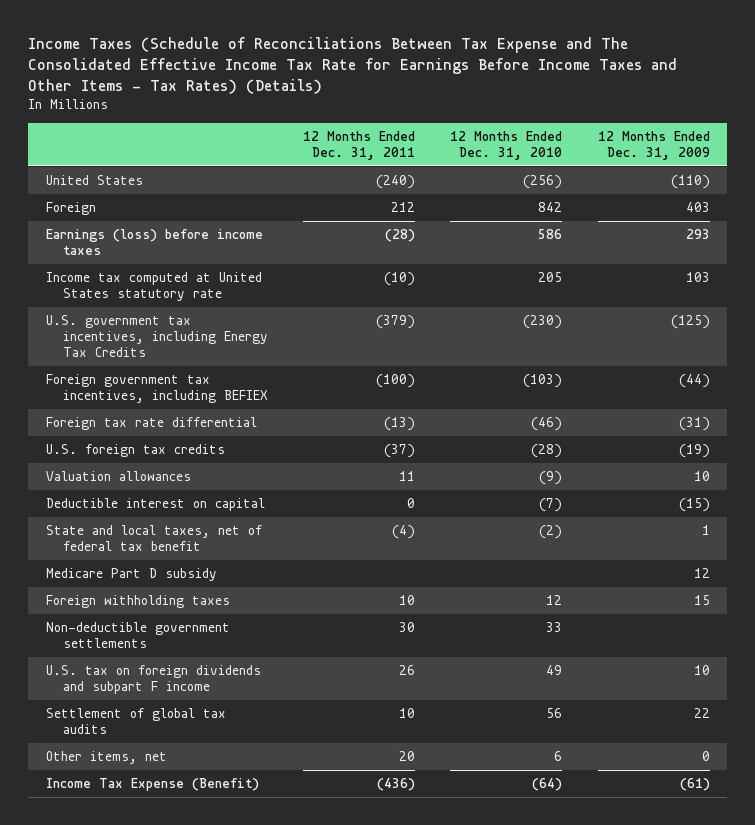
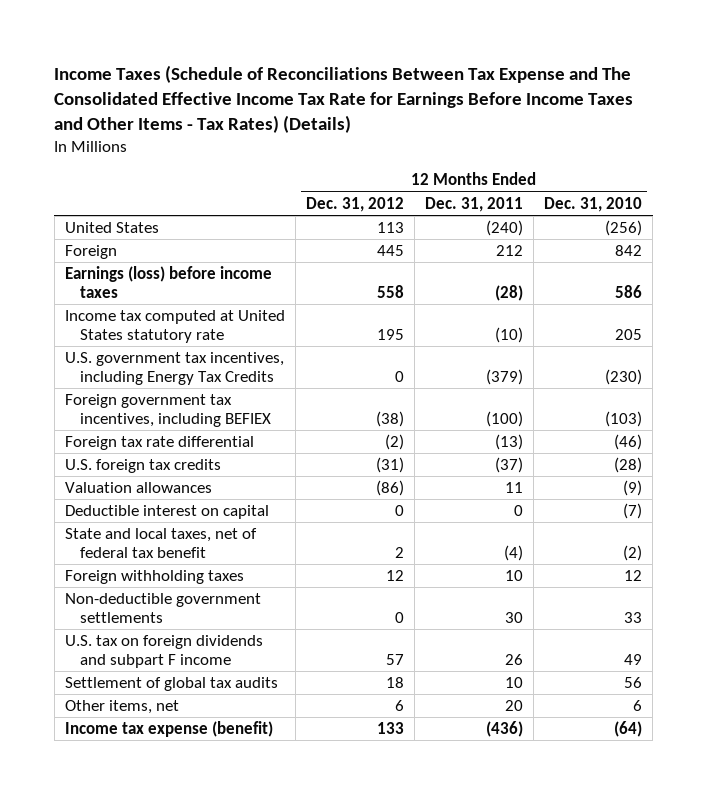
[597,130,710,161] 12 Months Ended Dec. 31, 2009 -> none
none -> [305,196,404,212] Dec. 31, 2012
[45,567,217,581] Medicare Part D subsidy -> none
[45,777,259,791] Income Tax Expense (Benefit) -> [64,721,273,738] Income tax expense (benefit)

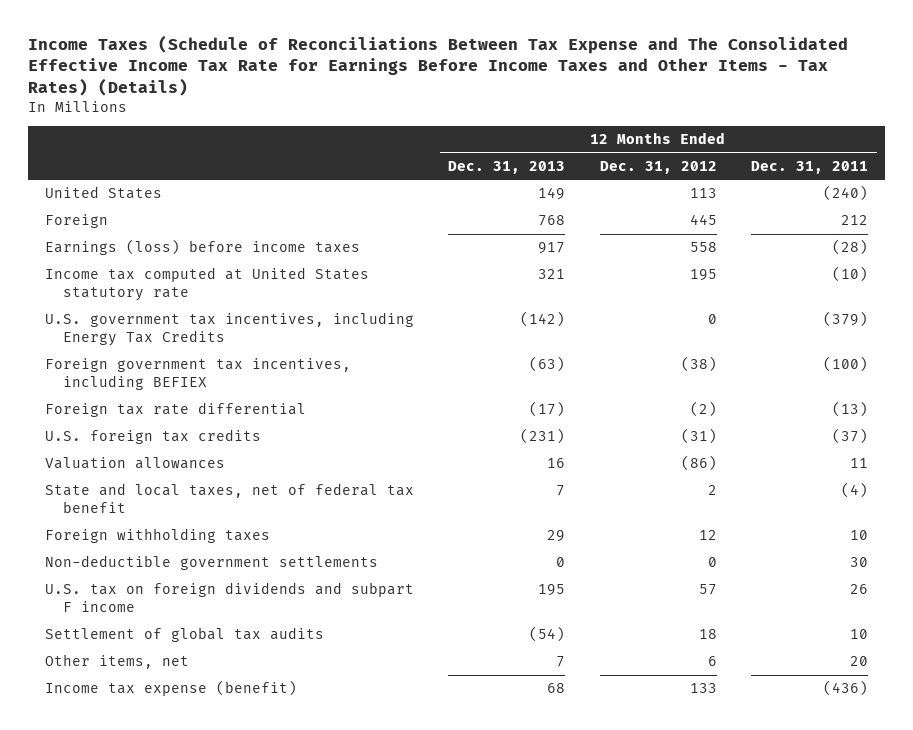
[544,196,643,212] Dec. 31, 2010 -> none
none -> [448,160,566,174] Dec. 31, 2013
[64,505,269,520] Deductible interest on capital -> none

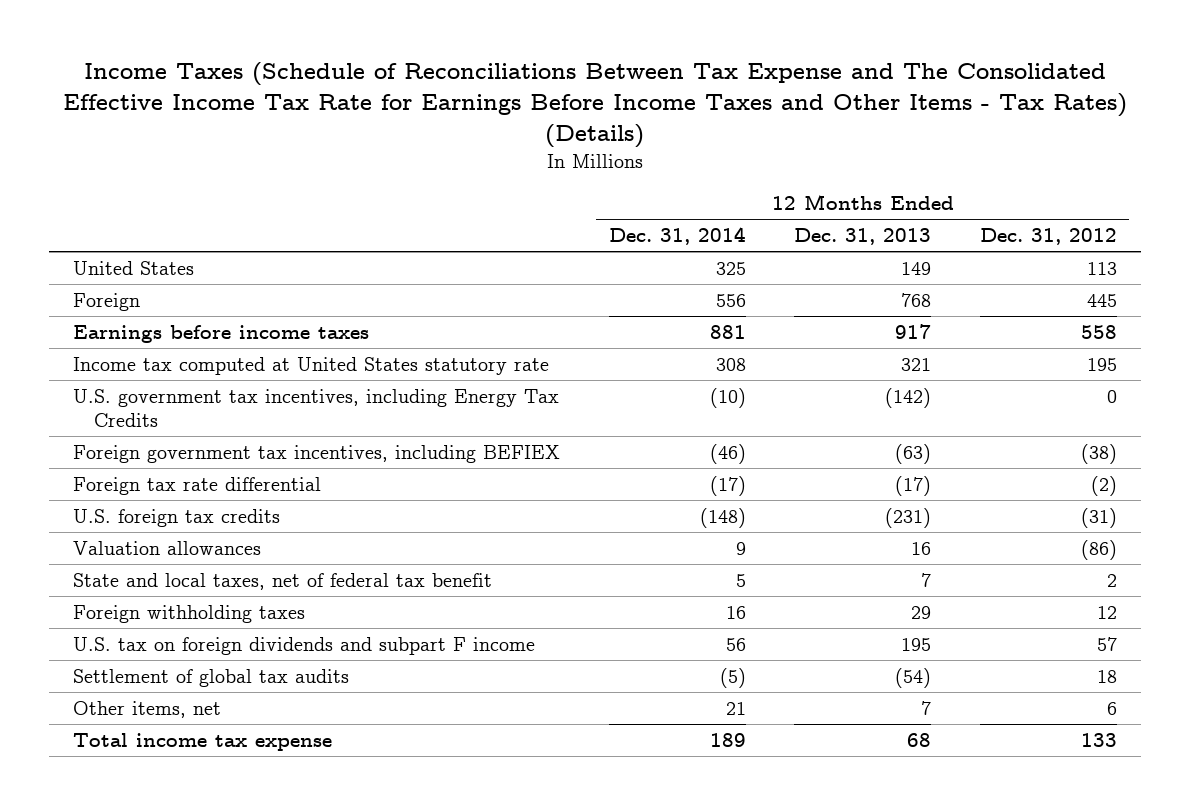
[751,160,869,174] Dec. 31, 2011 -> none
none -> [608,227,746,246] Dec. 31, 2014
[45,239,361,256] Earnings (loss) before income taxes -> [73,324,370,343] Earnings before income taxes
[45,555,379,571] Non-deductible government settlements -> none
[45,680,298,697] Income tax expense (benefit) -> [73,732,333,751] Total income tax expense

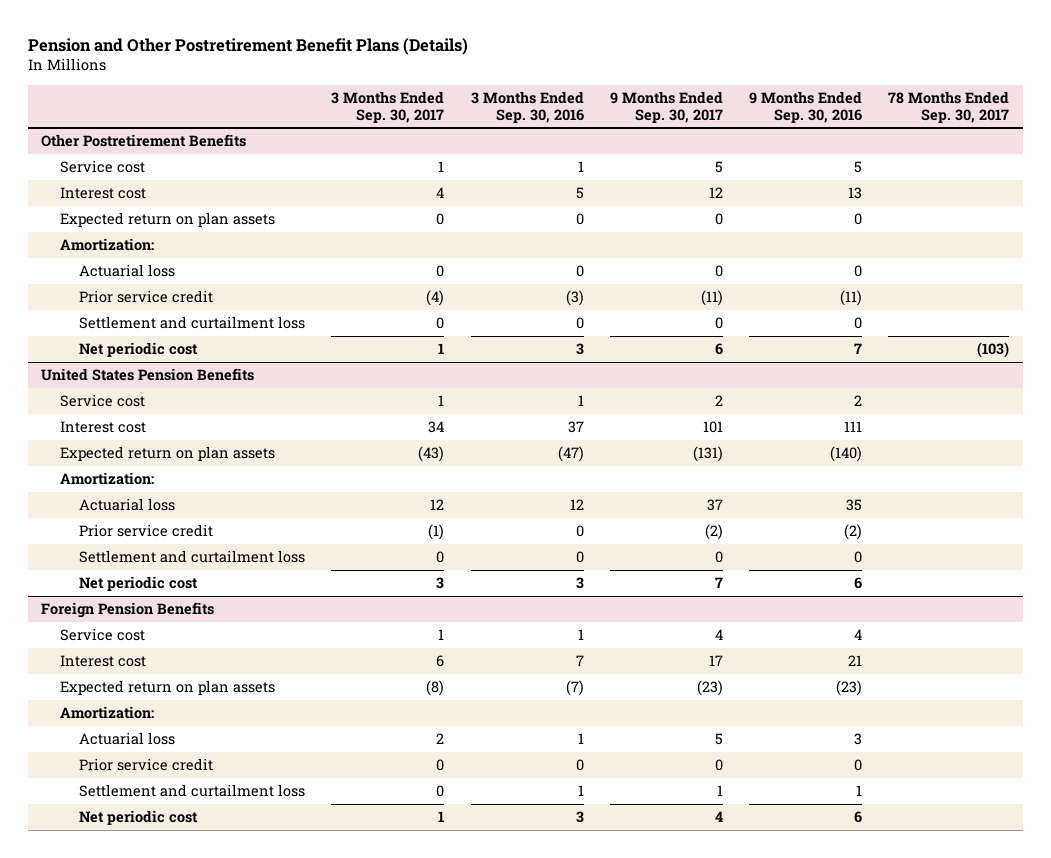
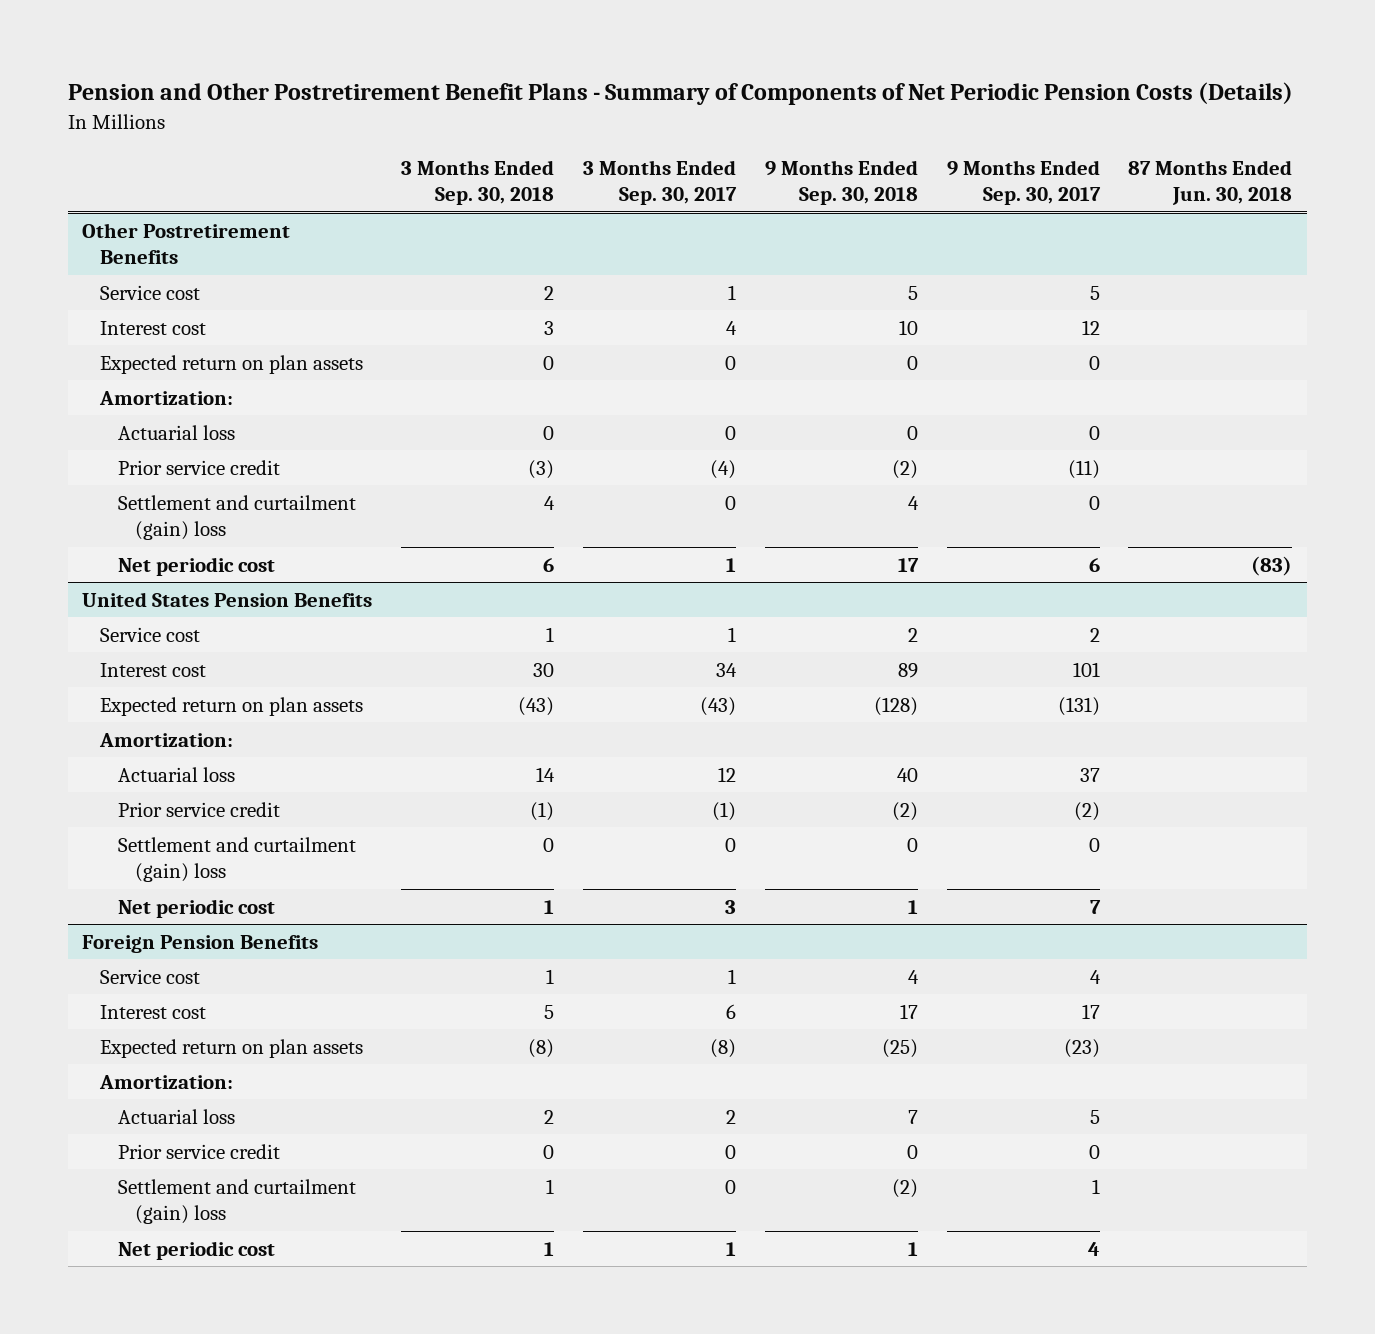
[28,37,469,55] Pension and Other Postretirement Benefit Plans (Details) -> [67,82,1293,106] Pension and Other Postretirement Benefit Plans - Summary of Components of Net Periodic Pension Costs (Details)
[470,90,584,123] 3 Months Ended Sep. 30, 2016 -> none
[749,90,863,123] 9 Months Ended Sep. 30, 2016 -> none
[888,90,1010,123] 78 Months Ended Sep. 30, 2017 -> none
none -> [401,159,555,206] 3 Months Ended Sep. 30, 2018
none -> [764,159,918,206] 9 Months Ended Sep. 30, 2018
none -> [1128,159,1293,206] 87 Months Ended Jun. 30, 2018
[79,315,306,329] Settlement and curtailment loss -> [117,494,356,541] Settlement and curtailment (gain) loss
[79,549,306,563] Settlement and curtailment loss -> [117,836,356,883] Settlement and curtailment (gain) loss
[79,783,306,797] Settlement and curtailment loss -> [117,1178,356,1225] Settlement and curtailment (gain) loss

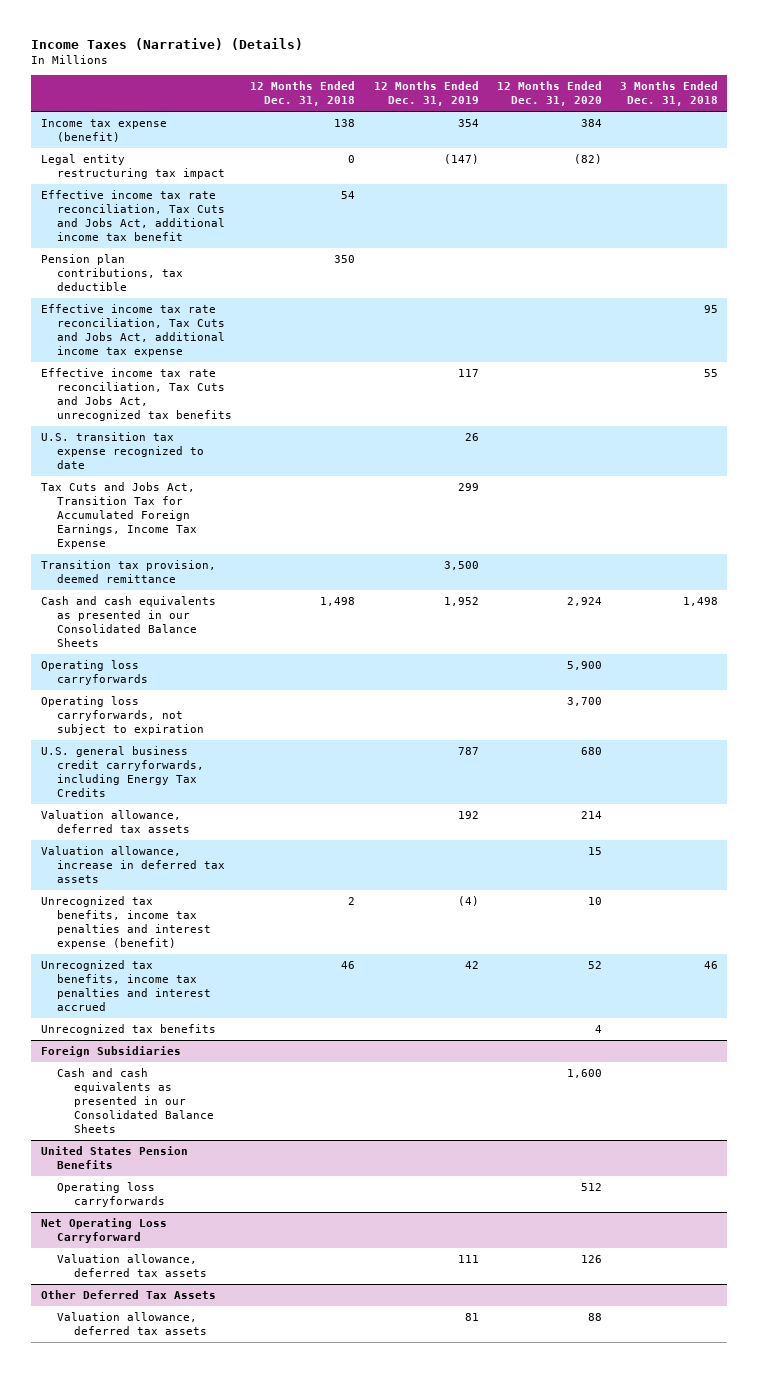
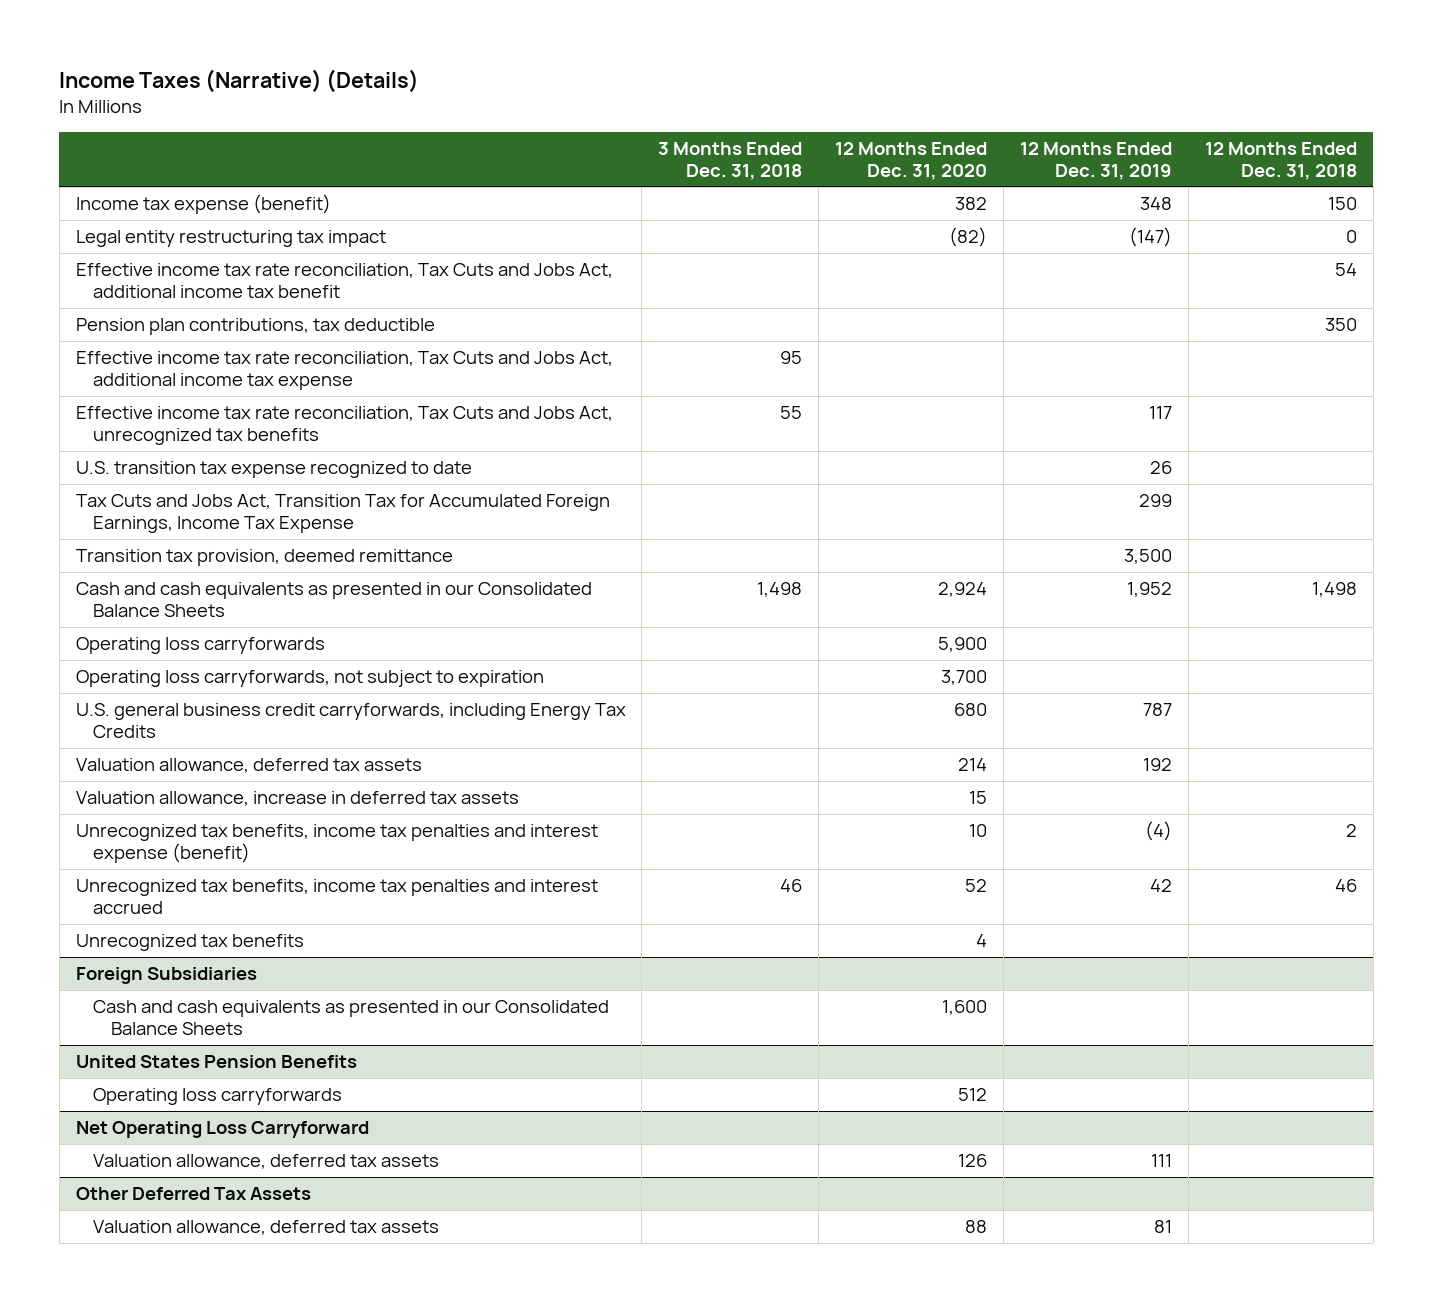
[334,119,356,128] 138 -> [1327,197,1357,211] 150
[457,119,479,128] 354 -> [1140,197,1173,211] 348
[581,119,603,128] 384 -> [955,197,988,211] 382

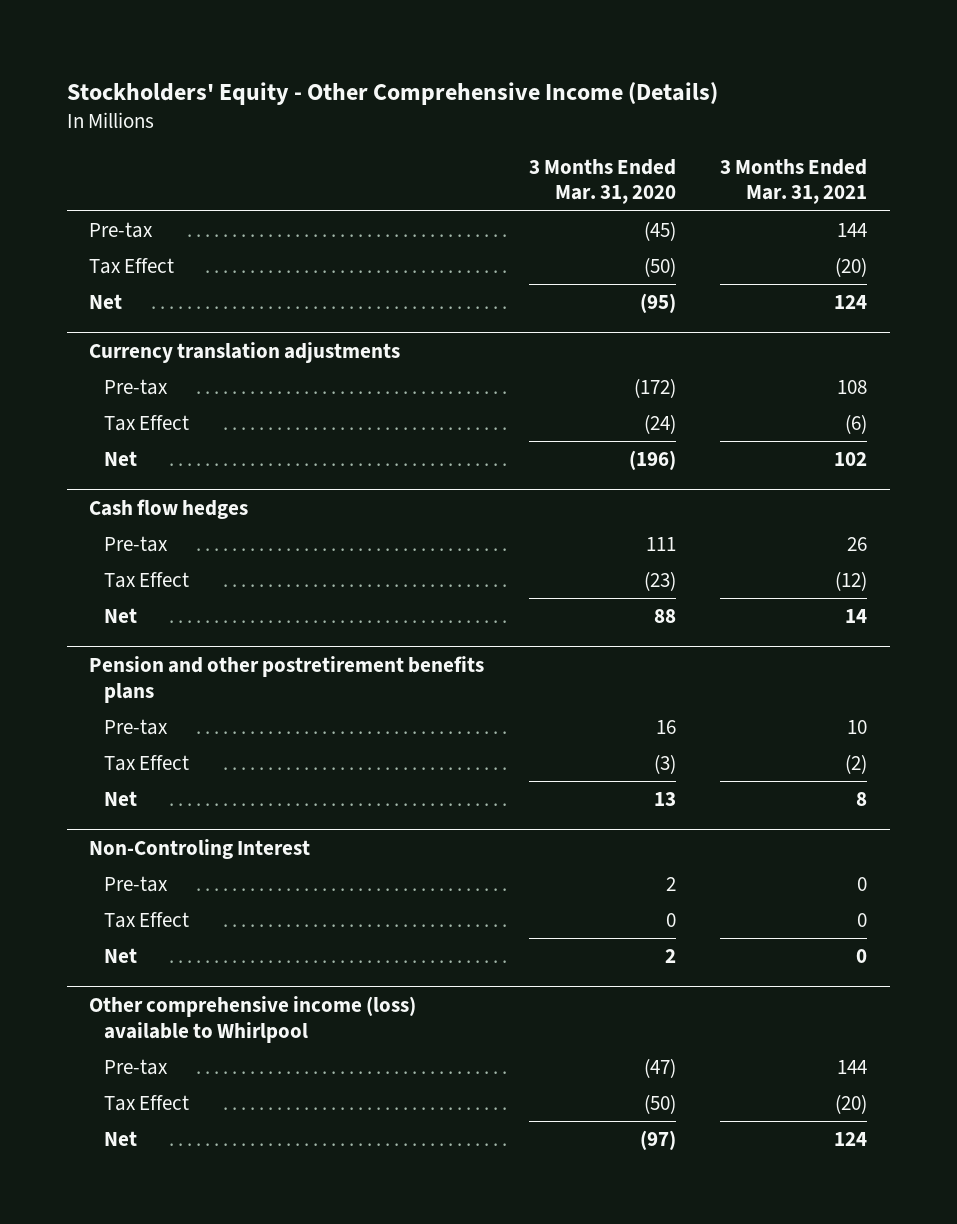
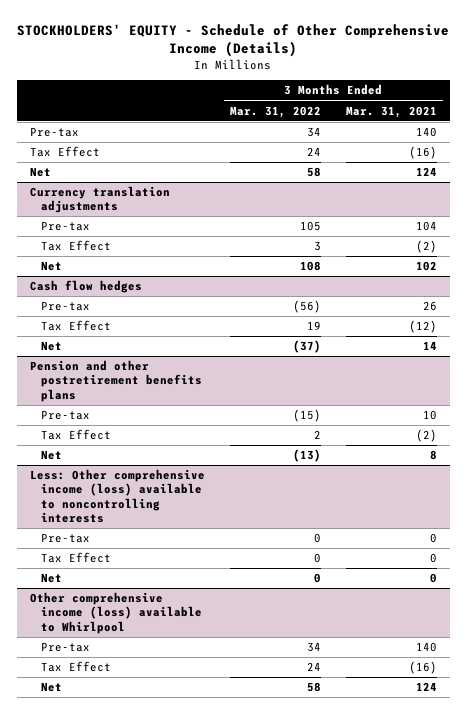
[67,81,719,105] Stockholders' Equity - Other Comprehensive Income (Details) -> [17,24,450,58] STOCKHOLDERS' EQUITY - Schedule of Other Comprehensive Income (Details)
[528,158,676,205] 3 Months Ended Mar. 31, 2020 -> none
none -> [229,105,321,118] Mar. 31, 2022
[837,223,868,238] 144 -> [416,127,438,138] 140
[835,257,868,278] (20) -> [409,146,438,160] (16)
[837,380,868,395] 108 -> [416,221,438,232] 104
[845,414,868,435] (6) -> [416,240,438,254] (2)
[89,838,311,859] Non-Controling Interest -> [29,469,205,524] Less: Other comprehensive income (loss) available to noncontrolling interests
[837,1060,868,1075] 144 -> [416,642,438,653] 140
[835,1094,868,1115] (20) -> [409,661,438,675] (16)

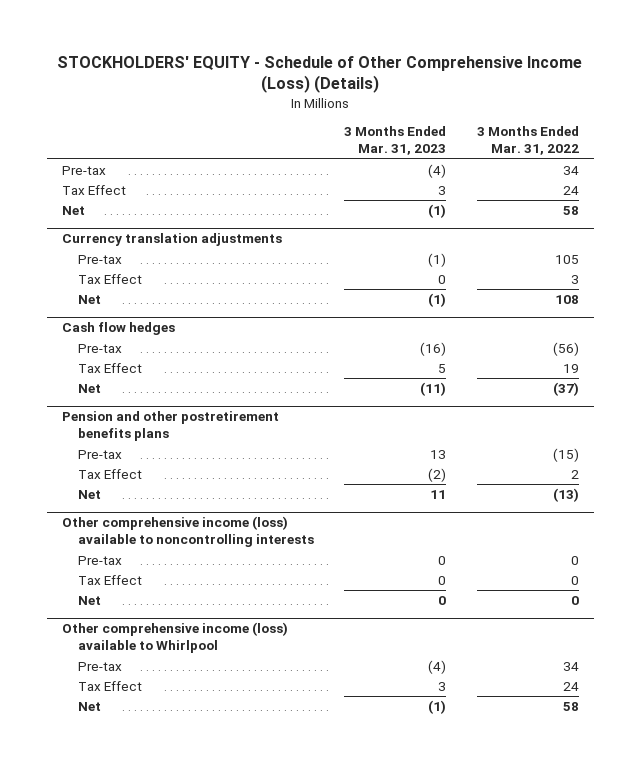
[17,24,450,58] STOCKHOLDERS' EQUITY - Schedule of Other Comprehensive Income (Details) -> [57,56,583,94] STOCKHOLDERS' EQUITY - Schedule of Other Comprehensive Income (Loss) (Details)
[346,105,438,118] Mar. 31, 2021 -> none
none -> [344,126,447,156] 3 Months Ended Mar. 31, 2023
[29,469,205,524] Less: Other comprehensive income (loss) available to noncontrolling interests -> [61,516,315,548] Other comprehensive income (loss) available to noncontrolling interests

